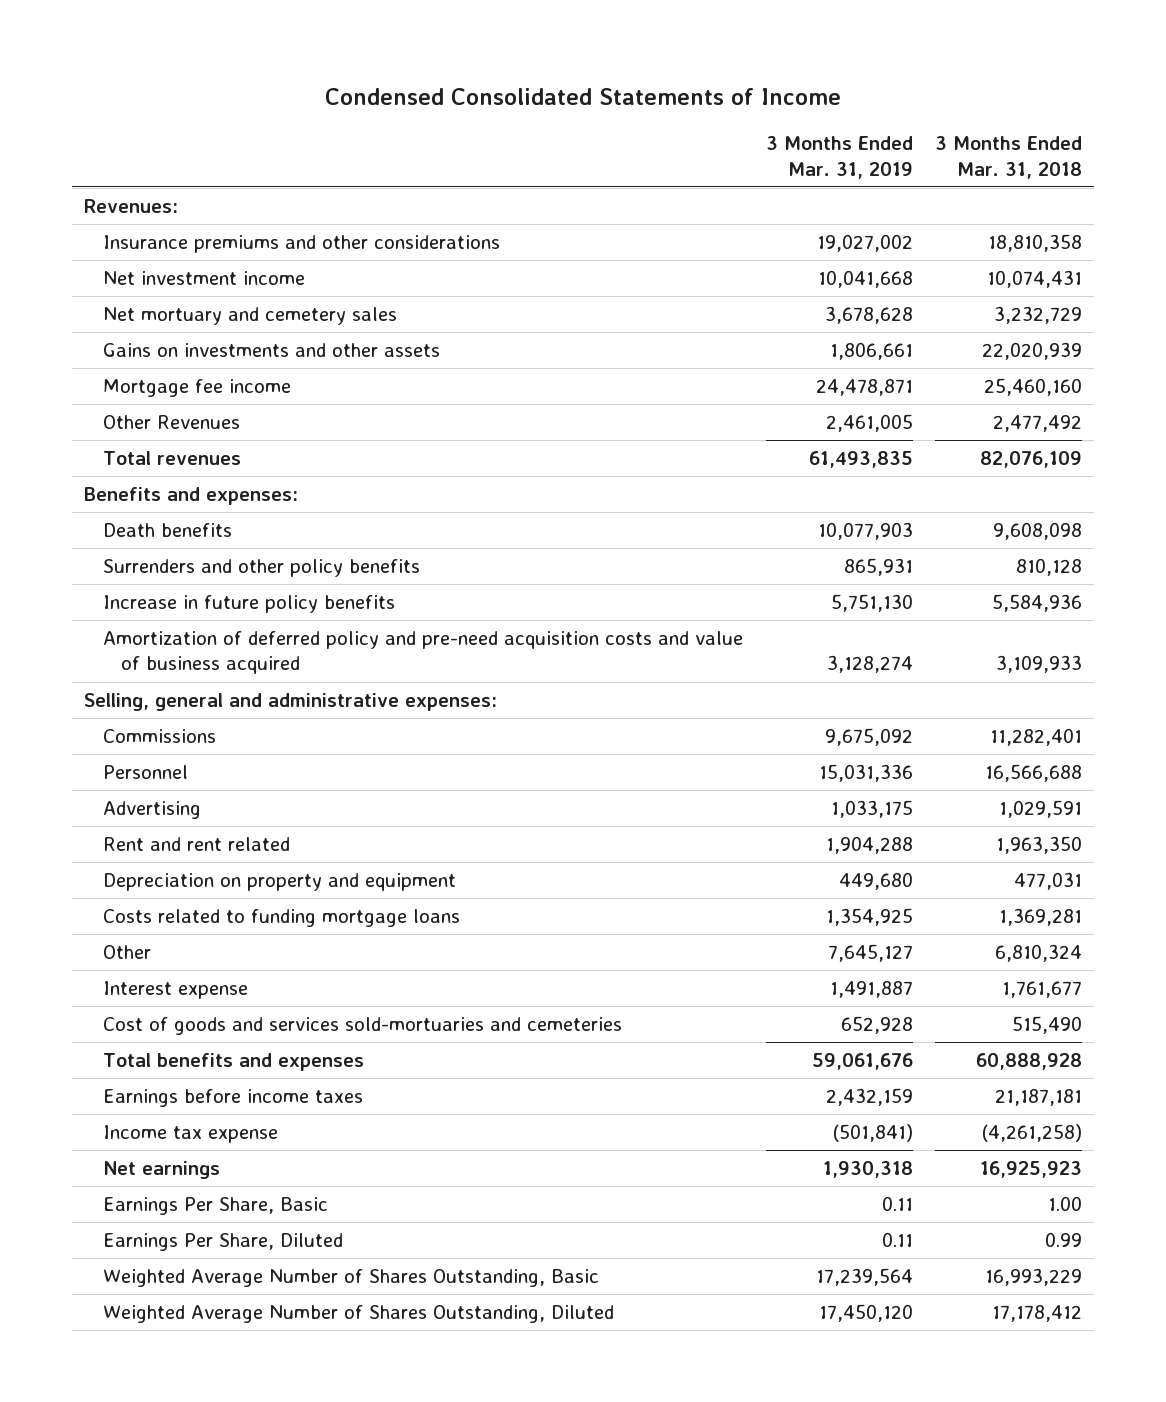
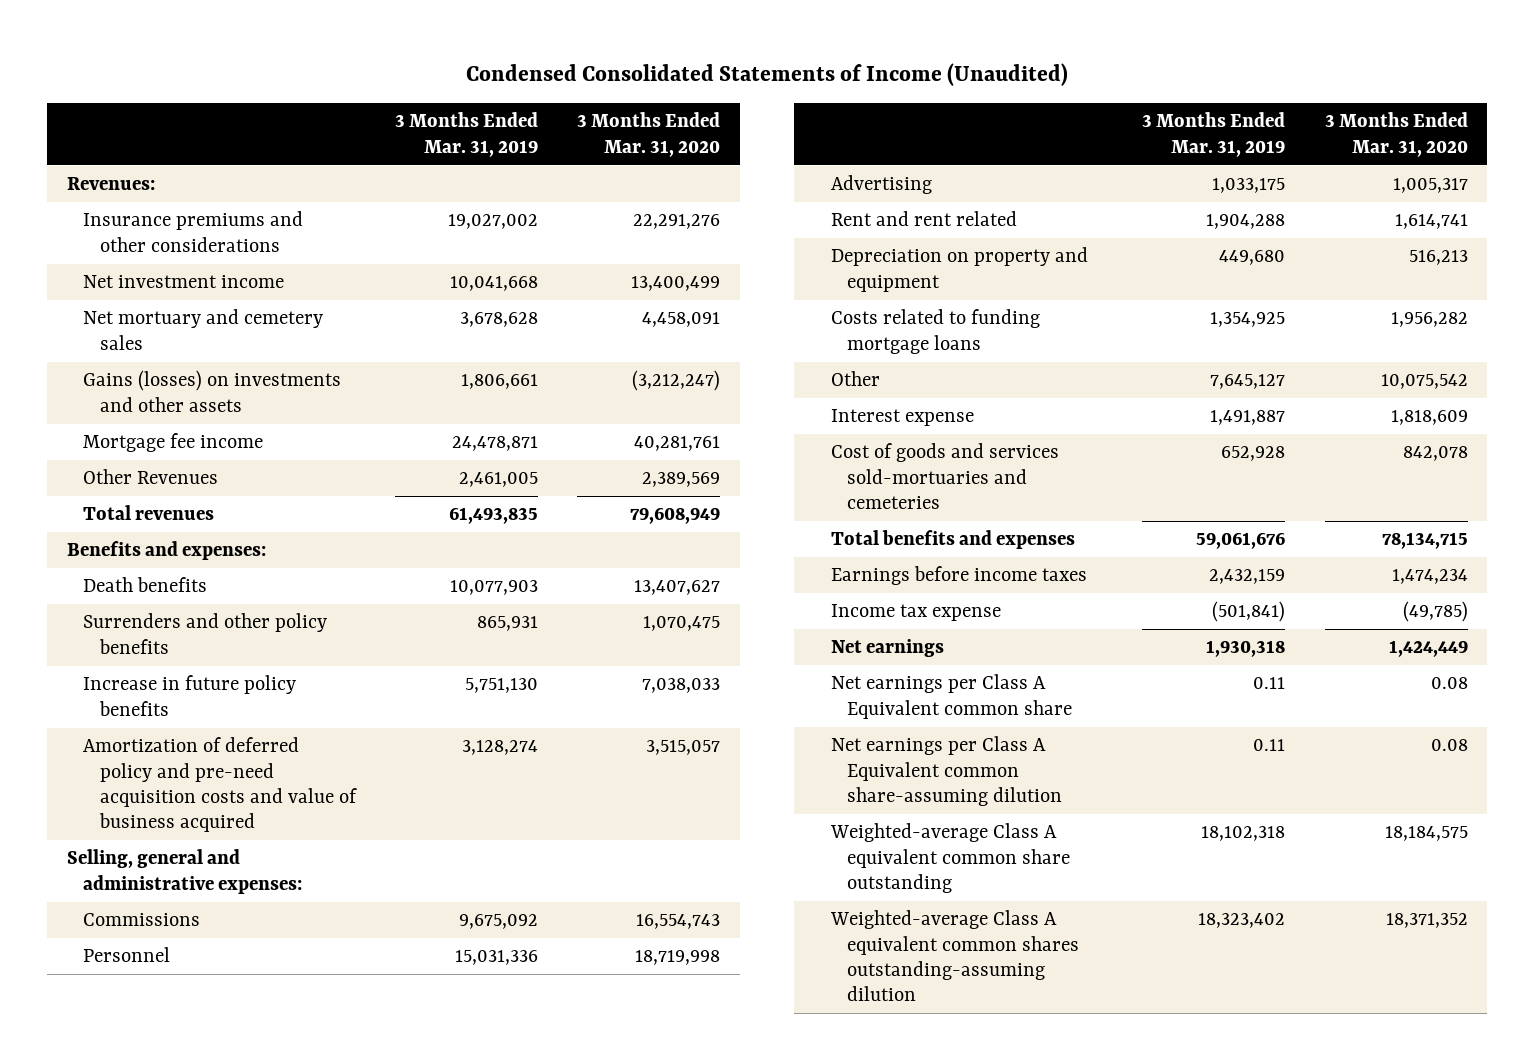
[325,87,842,105] Condensed Consolidated Statements of Income -> [466,62,1069,86] Condensed Consolidated Statements of Income (Unaudited)
[935,136,1083,179] 3 Months Ended Mar. 31, 2018 -> none
none -> [577,112,721,157] 3 Months Ended Mar. 31, 2020
[102,343,440,358] Gains on investments and other assets -> [83,370,342,412] Gains (losses) on investments and other assets
[102,1197,328,1216] Earnings Per Share, Basic -> [830,674,1073,719] Net earnings per Class A Equivalent common share
[102,1233,343,1252] Earnings Per Share, Diluted -> [830,736,1063,806] Net earnings per Class A Equivalent common share-assuming dilution
[102,1269,599,1288] Weighted Average Number of Shares Outstanding, Basic -> [829,823,1071,893] Weighted-average Class A equivalent common share outstanding
[815,1268,913,1287] 17,239,564 -> [1201,826,1286,842] 18,102,318
[102,1305,614,1324] Weighted Average Number of Shares Outstanding, Diluted -> [829,910,1080,1002] Weighted-average Class A equivalent common shares outstanding-assuming dilution
[818,1304,913,1323] 17,450,120 -> [1198,913,1286,929] 18,323,402

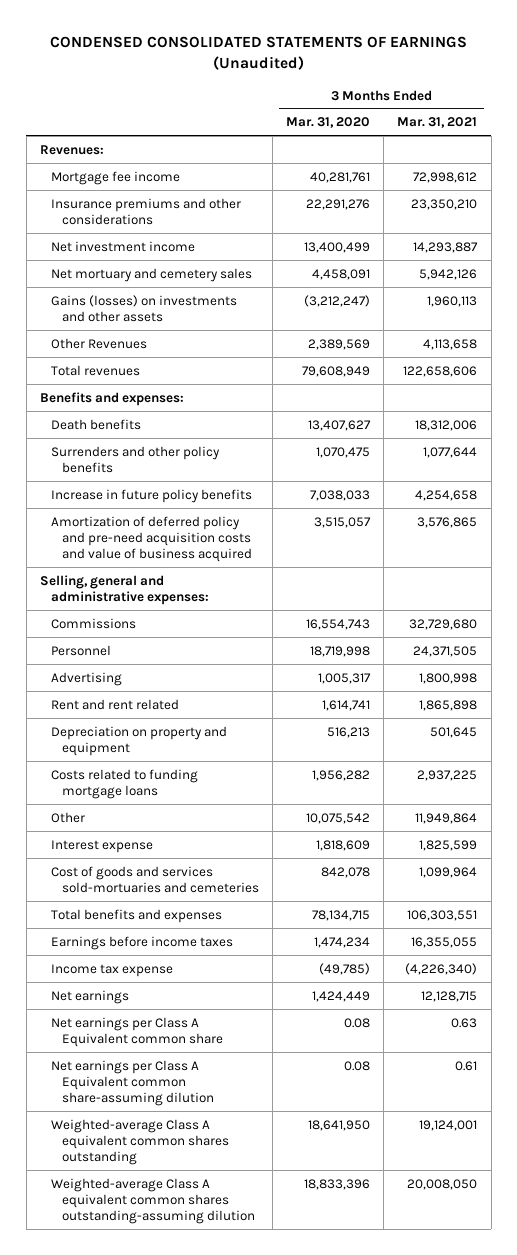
[466,62,1069,86] Condensed Consolidated Statements of Income (Unaudited) -> [49,36,467,71] CONDENSED CONSOLIDATED STATEMENTS OF EARNINGS (Unaudited)
[394,112,538,157] 3 Months Ended Mar. 31, 2019 -> none
none -> [397,117,478,129] Mar. 31, 2021
[83,433,264,453] Mortgage fee income -> [50,170,180,185] Mortgage fee income
[829,823,1071,893] Weighted-average Class A equivalent common share outstanding -> [50,1118,229,1166] Weighted-average Class A equivalent common shares outstanding
[1384,826,1468,842] 18,184,575 -> [308,1119,371,1131] 18,641,950
[1385,913,1468,929] 18,371,352 -> [304,1178,371,1190] 18,833,396

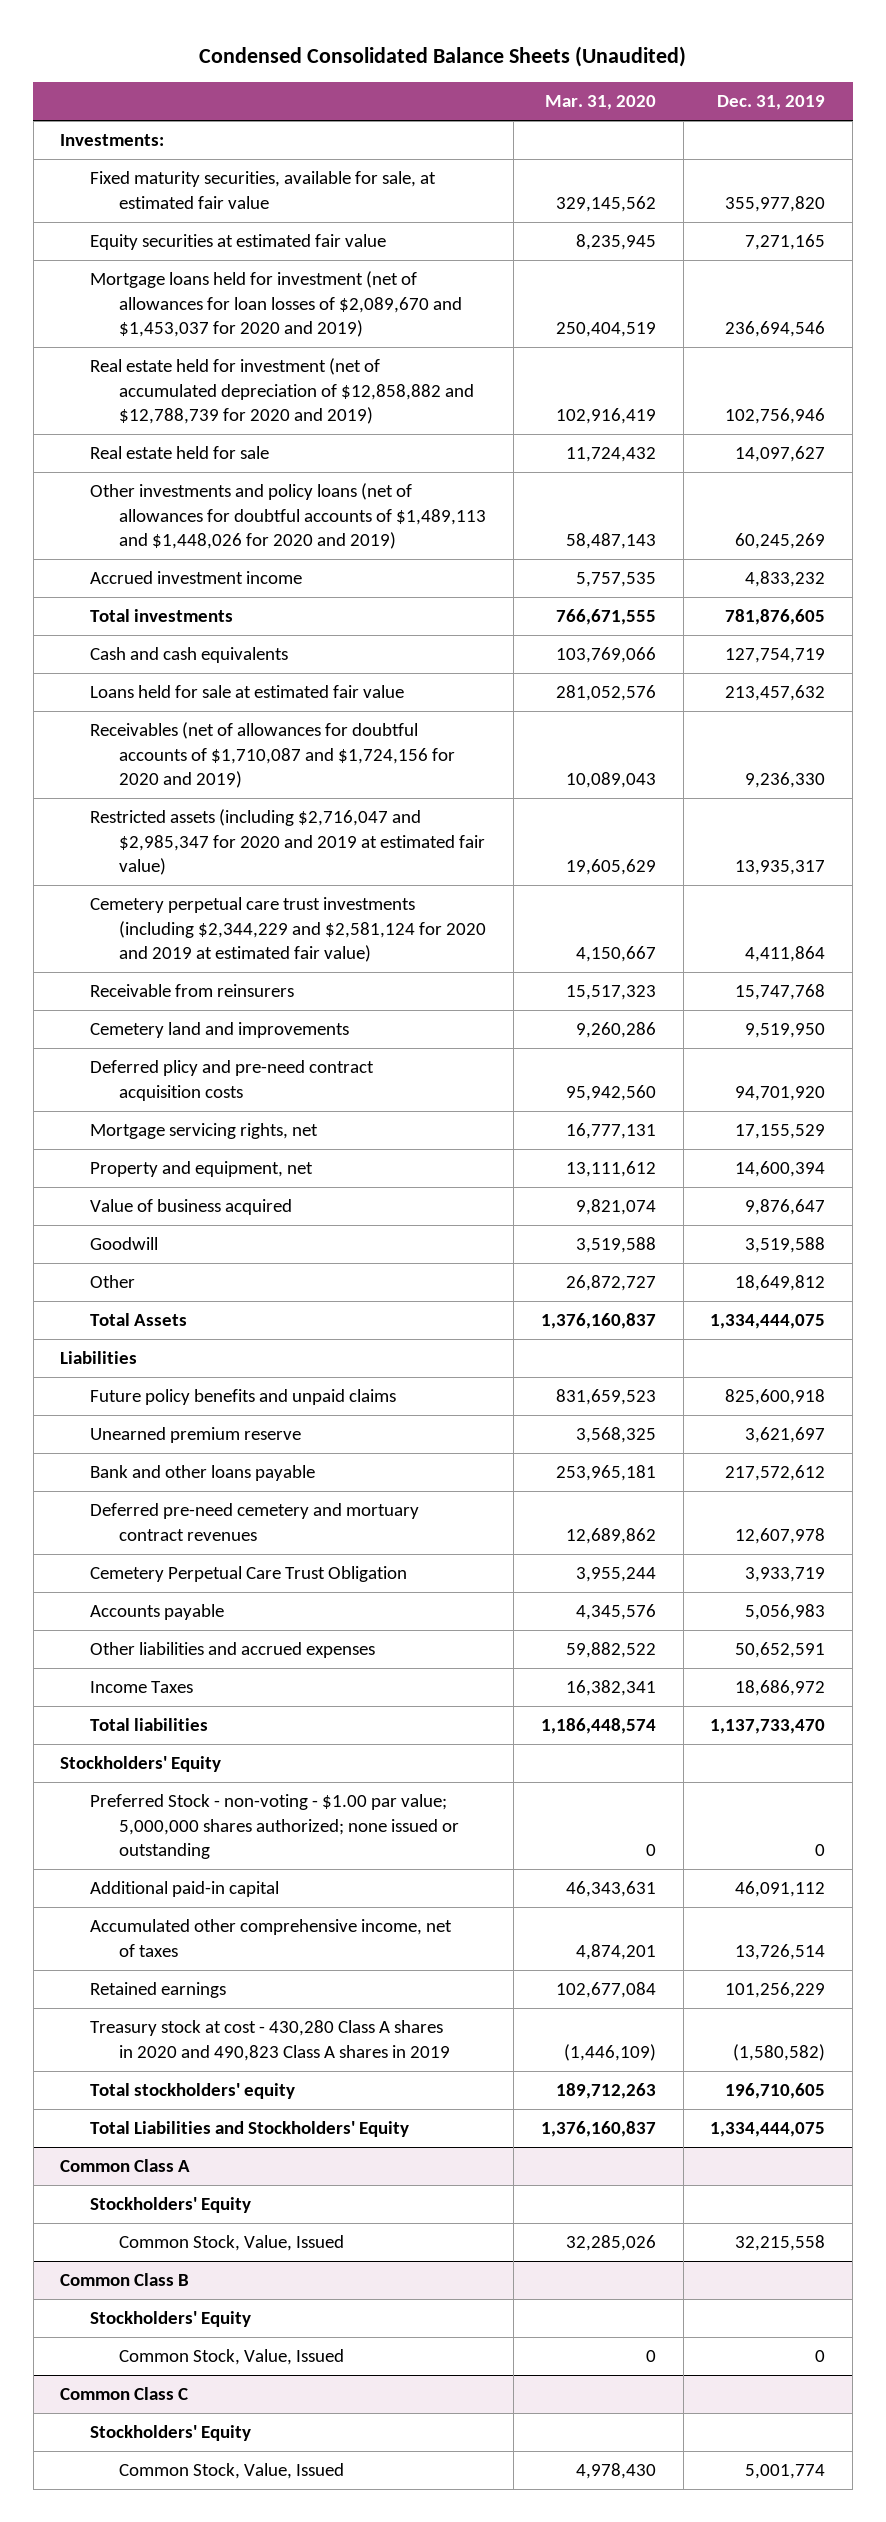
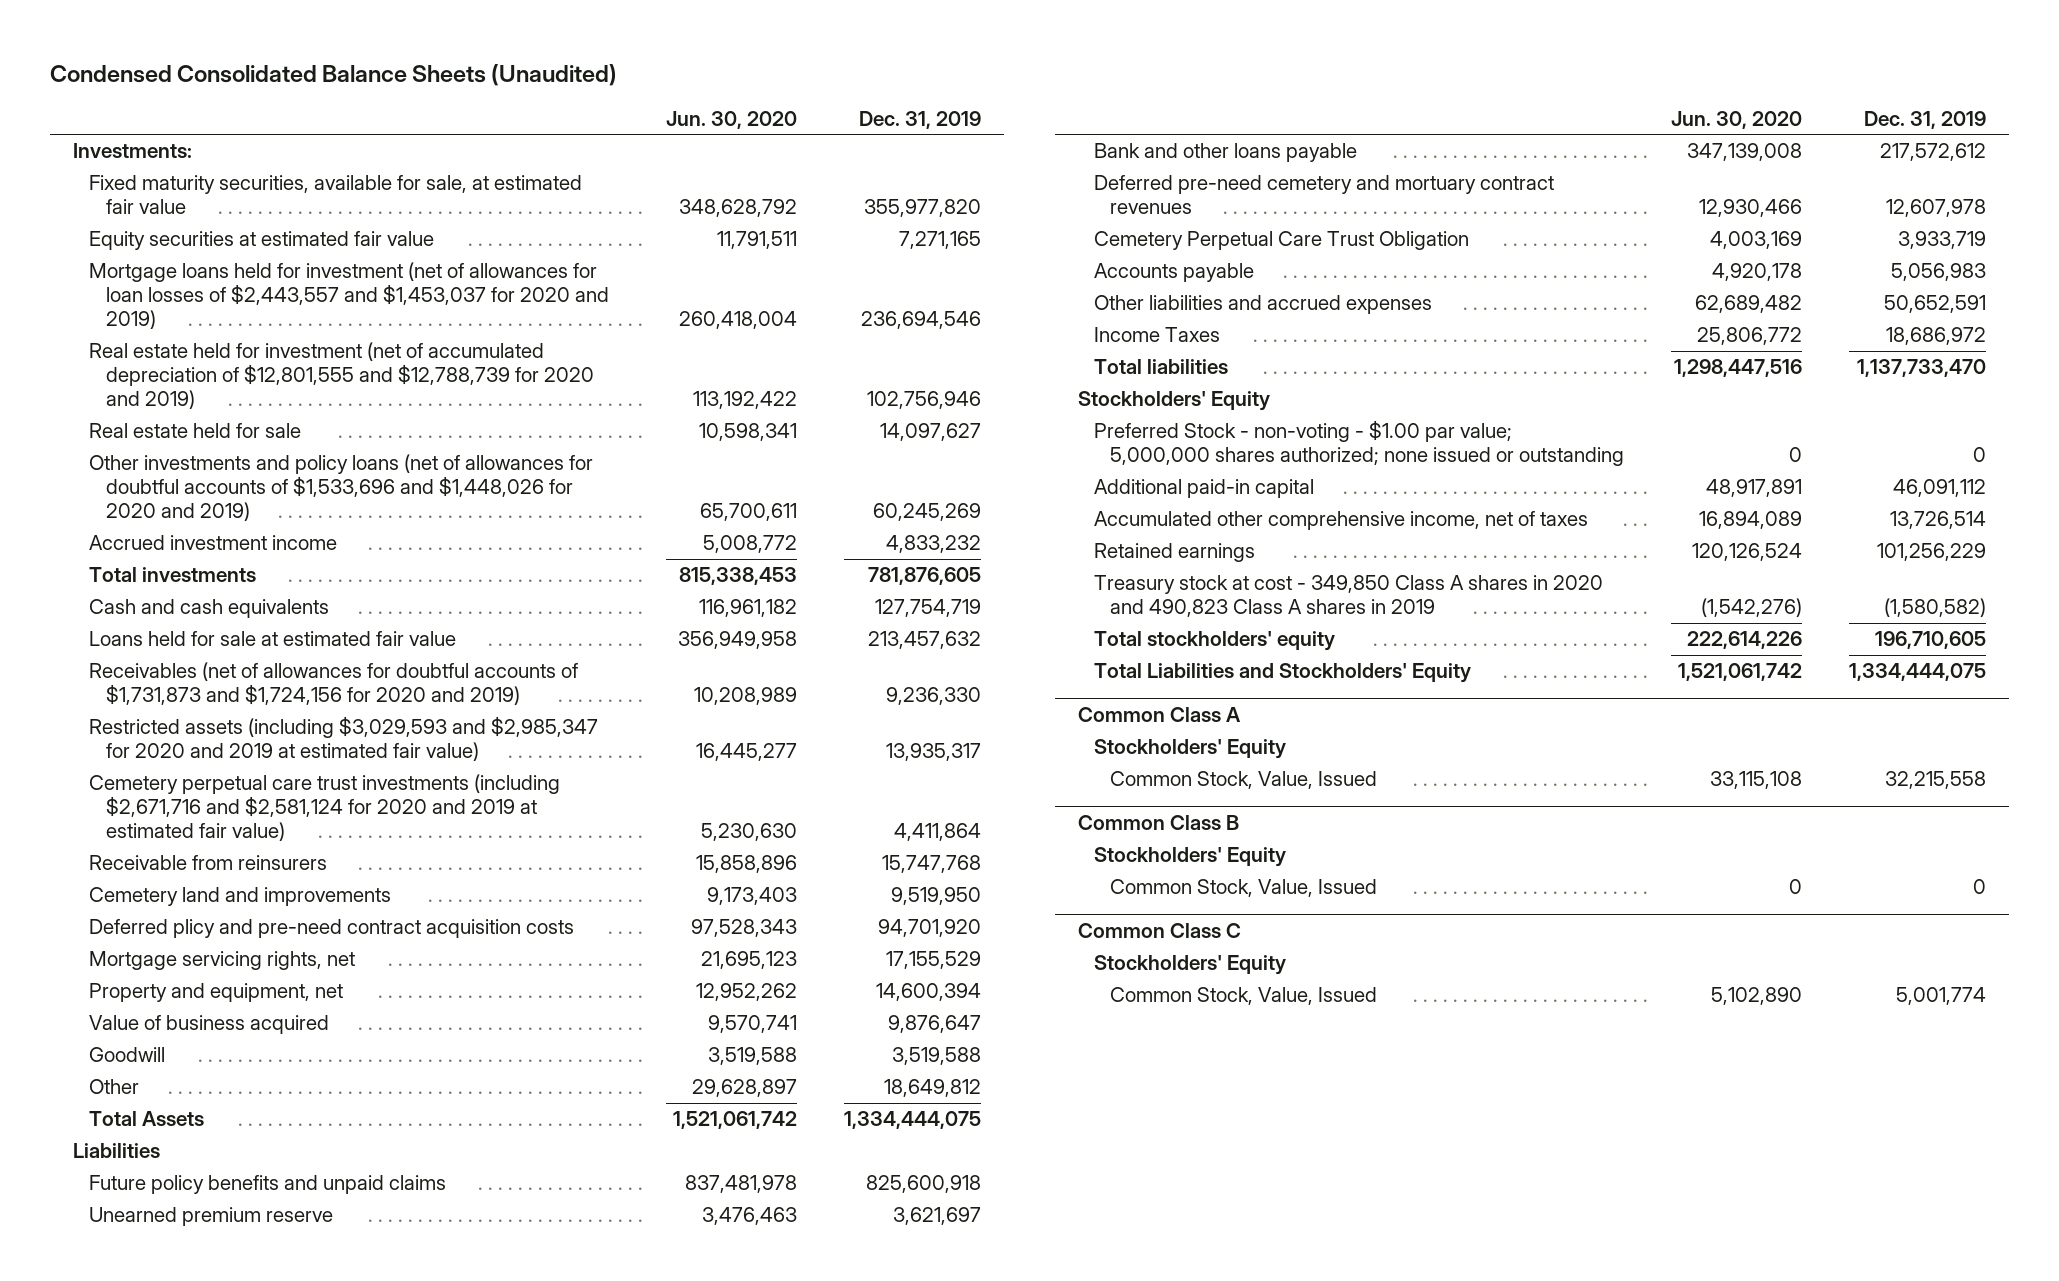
[544,95,656,111] Mar. 31, 2020 -> none
none -> [666,110,798,129] Jun. 30, 2020
[89,271,463,338] Mortgage loans held for investment (net of allowances for loan losses of $2,089,670 and $1,453,037 for 2020 and 2019) -> [89,262,609,330] Mortgage loans held for investment (net of allowances for loan losses of $2,443,557 and $1,453,037 for 2020 and 2019)
[89,358,475,425] Real estate held for investment (net of accumulated depreciation of $12,858,882 and $12,788,739 for 2020 and 2019) -> [89,342,594,410] Real estate held for investment (net of accumulated depreciation of $12,801,555 and $12,788,739 for 2020 and 2019)
[89,483,487,550] Other investments and policy loans (net of allowances for doubtful accounts of $1,489,113 and $1,448,026 for 2020 and 2019) -> [89,454,594,522] Other investments and policy loans (net of allowances for doubtful accounts of $1,533,696 and $1,448,026 for 2020 and 2019)
[89,722,456,789] Receivables (net of allowances for doubtful accounts of $1,710,087 and $1,724,156 for 2020 and 2019) -> [89,662,579,706] Receivables (net of allowances for doubtful accounts of $1,731,873 and $1,724,156 for 2020 and 2019)
[89,809,486,876] Restricted assets (including $2,716,047 and $2,985,347 for 2020 and 2019 at estimated fair value) -> [89,716,599,762] Restricted assets (including $3,029,593 and $2,985,347 for 2020 and 2019 at estimated fair value)
[89,897,487,963] Cemetery perpetual care trust investments (including $2,344,229 and $2,581,124 for 2020 and 2019 at estimated fair value) -> [89,774,561,842] Cemetery perpetual care trust investments (including $2,671,716 and $2,581,124 for 2020 and 2019 at estimated fair value)
[89,2020,451,2061] Treasury stock at cost - 430,280 Class A shares in 2020 and 490,823 Class A shares in 2019 -> [1094,575,1604,618] Treasury stock at cost - 349,850 Class A shares in 2020 and 490,823 Class A shares in 2019

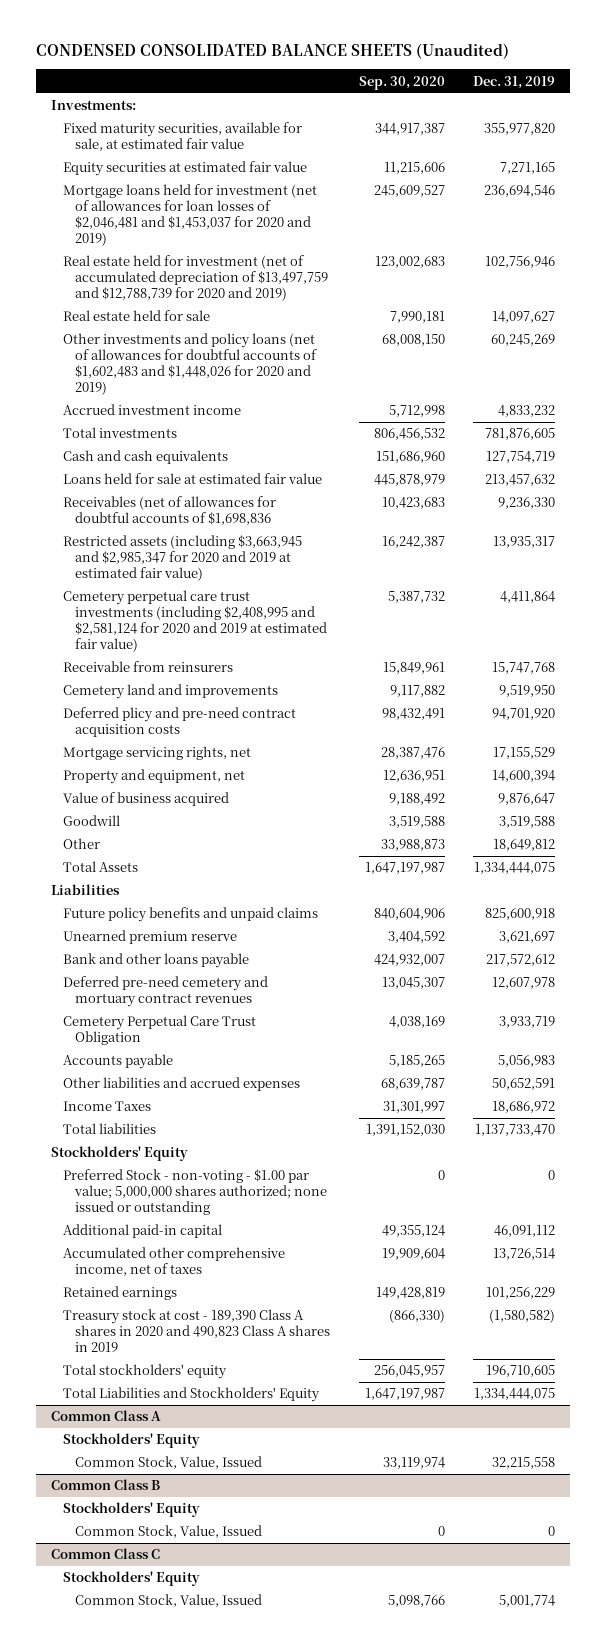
[50,63,618,86] Condensed Consolidated Balance Sheets (Unaudited) -> [36,43,510,60] CONDENSED CONSOLIDATED BALANCE SHEETS (Unaudited)
[666,110,798,129] Jun. 30, 2020 -> none
none -> [358,75,445,90] Sep. 30, 2020
[89,262,609,330] Mortgage loans held for investment (net of allowances for loan losses of $2,443,557 and $1,453,037 for 2020 and 2019) -> [62,184,317,247] Mortgage loans held for investment (net of allowances for loan losses of $2,046,481 and $1,453,037 for 2020 and 2019)
[89,342,594,410] Real estate held for investment (net of accumulated depreciation of $12,801,555 and $12,788,739 for 2020 and 2019) -> [62,255,328,302] Real estate held for investment (net of accumulated depreciation of $13,497,759 and $12,788,739 for 2020 and 2019)
[89,454,594,522] Other investments and policy loans (net of allowances for doubtful accounts of $1,533,696 and $1,448,026 for 2020 and 2019) -> [62,333,317,396] Other investments and policy loans (net of allowances for doubtful accounts of $1,602,483 and $1,448,026 for 2020 and 2019)
[89,662,579,706] Receivables (net of allowances for doubtful accounts of $1,731,873 and $1,724,156 for 2020 and 2019) -> [62,496,276,526] Receivables (net of allowances for doubtful accounts of $1,698,836
[89,716,599,762] Restricted assets (including $3,029,593 and $2,985,347 for 2020 and 2019 at estimated fair value) -> [62,535,302,582] Restricted assets (including $3,663,945 and $2,985,347 for 2020 and 2019 at estimated fair value)
[89,774,561,842] Cemetery perpetual care trust investments (including $2,671,716 and $2,581,124 for 2020 and 2019 at estimated fair value) -> [62,590,327,653] Cemetery perpetual care trust investments (including $2,408,995 and $2,581,124 for 2020 and 2019 at estimated fair value)
[1094,575,1604,618] Treasury stock at cost - 349,850 Class A shares in 2020 and 490,823 Class A shares in 2019 -> [62,1309,330,1353] Treasury stock at cost - 189,390 Class A shares in 2020 and 490,823 Class A shares in 2019

